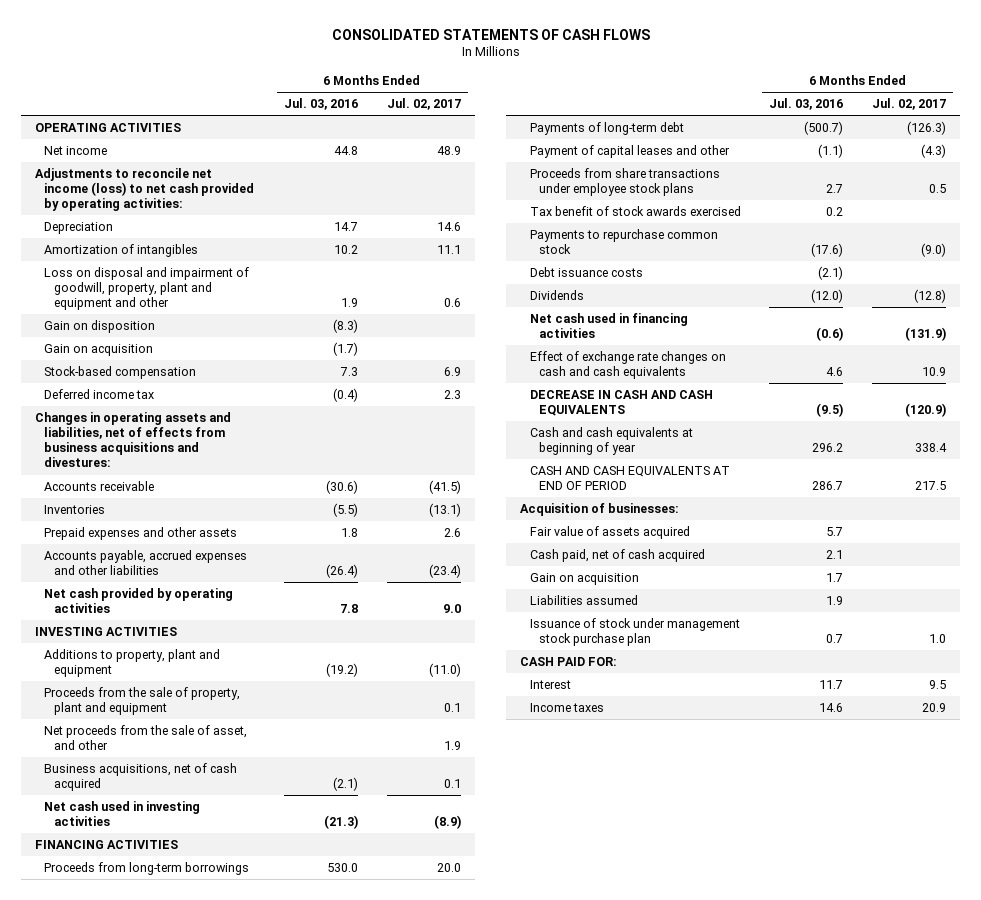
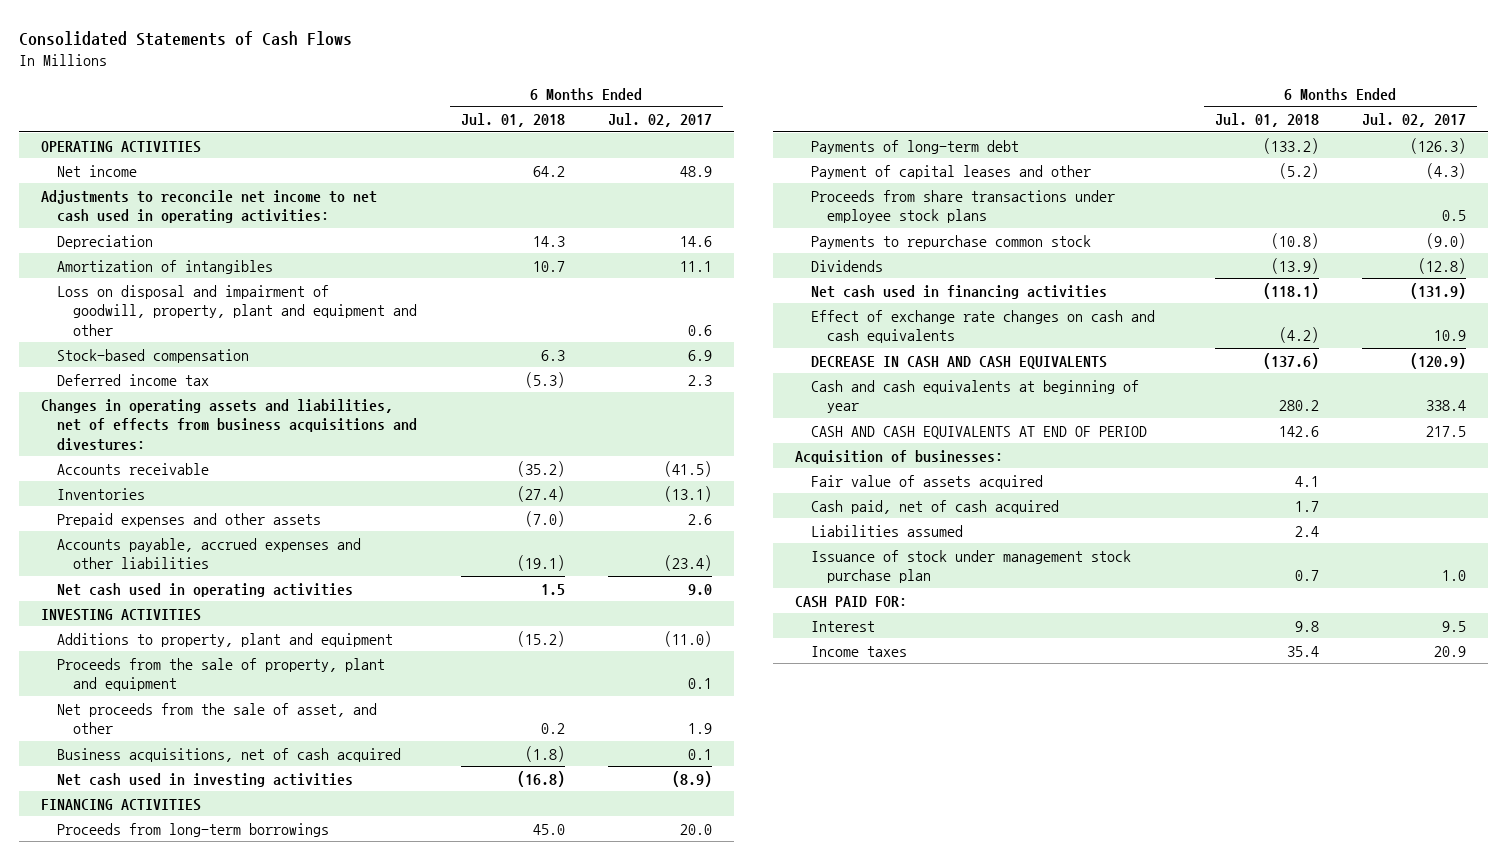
[331,28,650,40] CONSOLIDATED STATEMENTS OF CASH FLOWS -> [19,30,353,46] Consolidated Statements of Cash Flows
[284,98,359,111] Jul. 03, 2016 -> none
none -> [460,112,565,127] Jul. 01, 2018
[35,168,255,212] Adjustments to reconcile net income (loss) to net cash provided by operating activities: -> [40,189,377,224] Adjustments to reconcile net income to net cash used in operating activities:
[44,320,156,334] Gain on disposition -> none
[44,344,154,357] Gain on acquisition -> none
[44,588,234,614] Net cash provided by operating activities -> [56,582,353,597] Net cash used in operating activities
[529,206,741,217] Tax benefit of stock awards exercised -> none
[529,267,643,278] Debt issuance costs -> none
[529,573,639,586] Gain on acquisition -> none

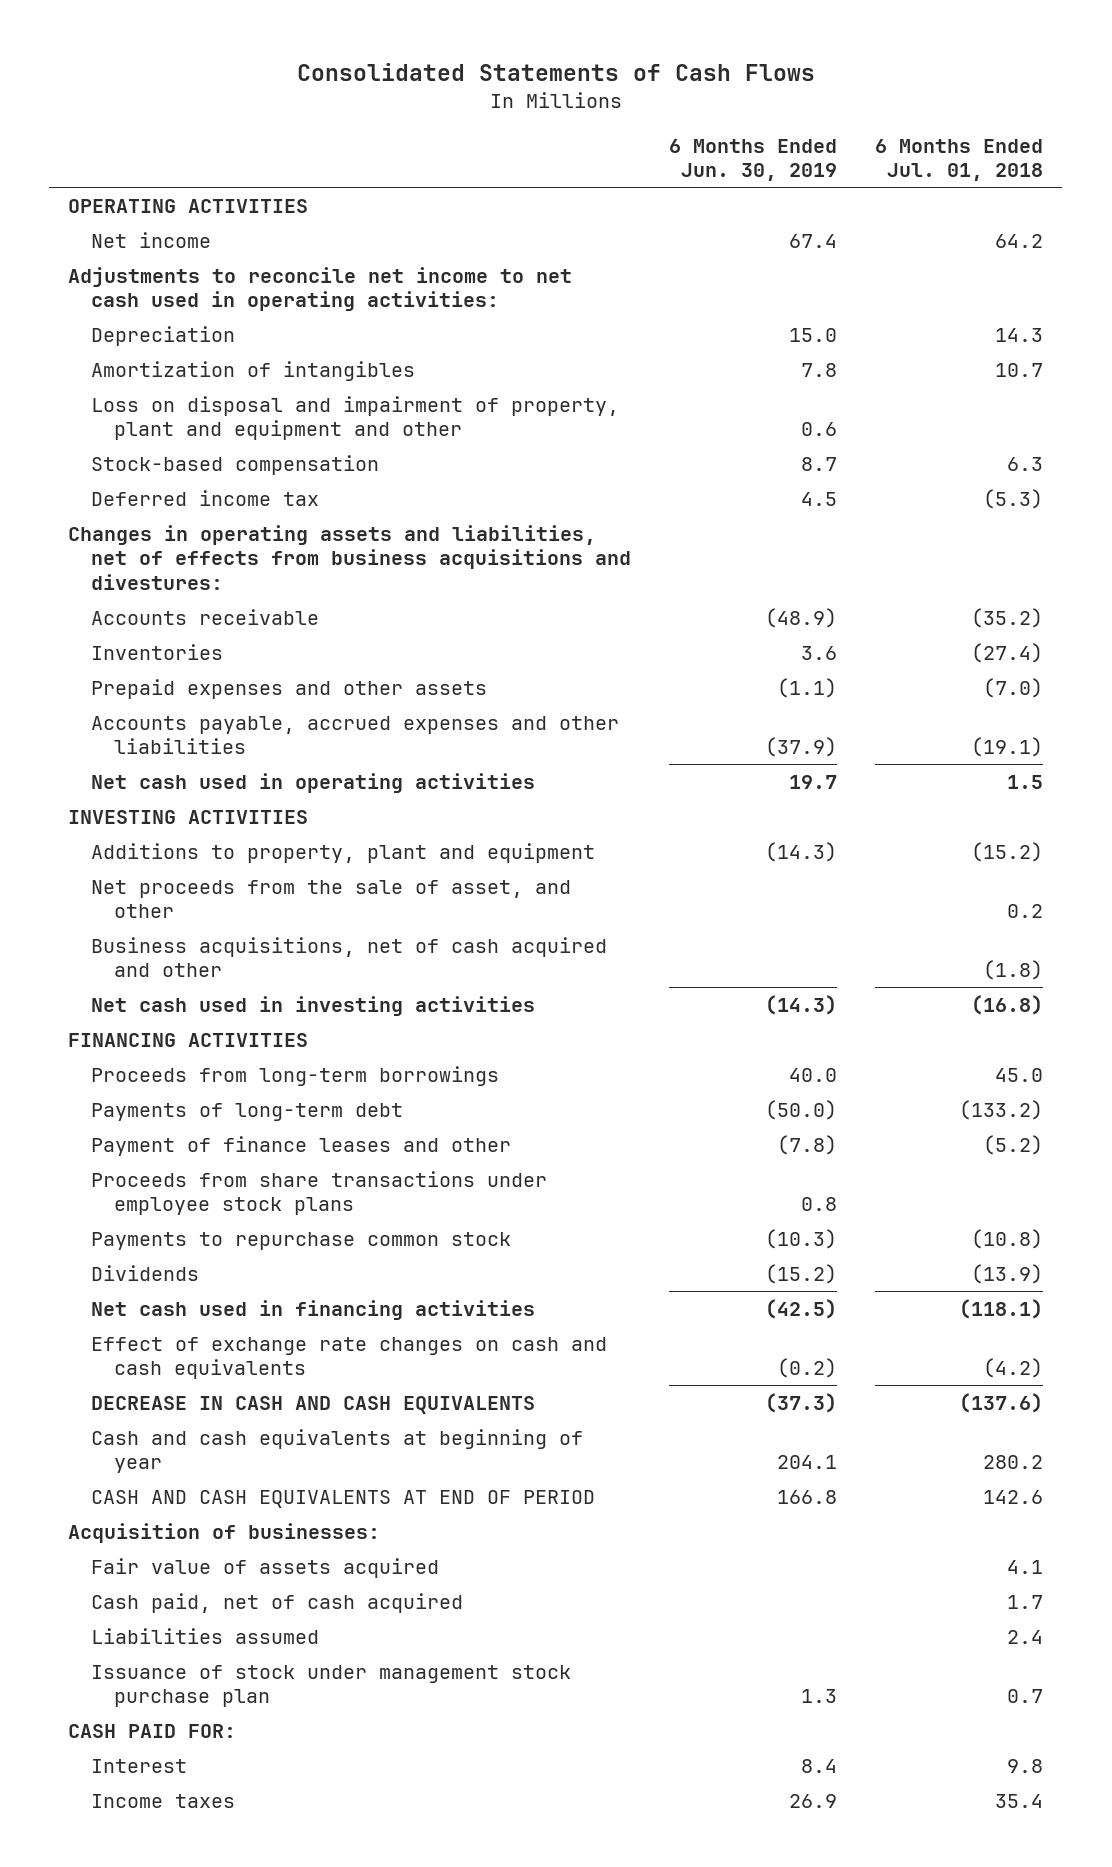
[607,112,712,127] Jul. 02, 2017 -> none
none -> [669,138,838,182] 6 Months Ended Jun. 30, 2019
[56,284,418,336] Loss on disposal and impairment of goodwill, property, plant and equipment and other -> [91,395,620,441] Loss on disposal and impairment of property, plant and equipment and other
[56,657,385,692] Proceeds from the sale of property, plant and equipment -> none
[56,747,401,762] Business acquisitions, net of cash acquired -> [91,936,608,978] Business acquisitions, net of cash acquired and other
[811,164,1092,179] Payment of capital leases and other -> [91,1135,512,1156] Payment of finance leases and other

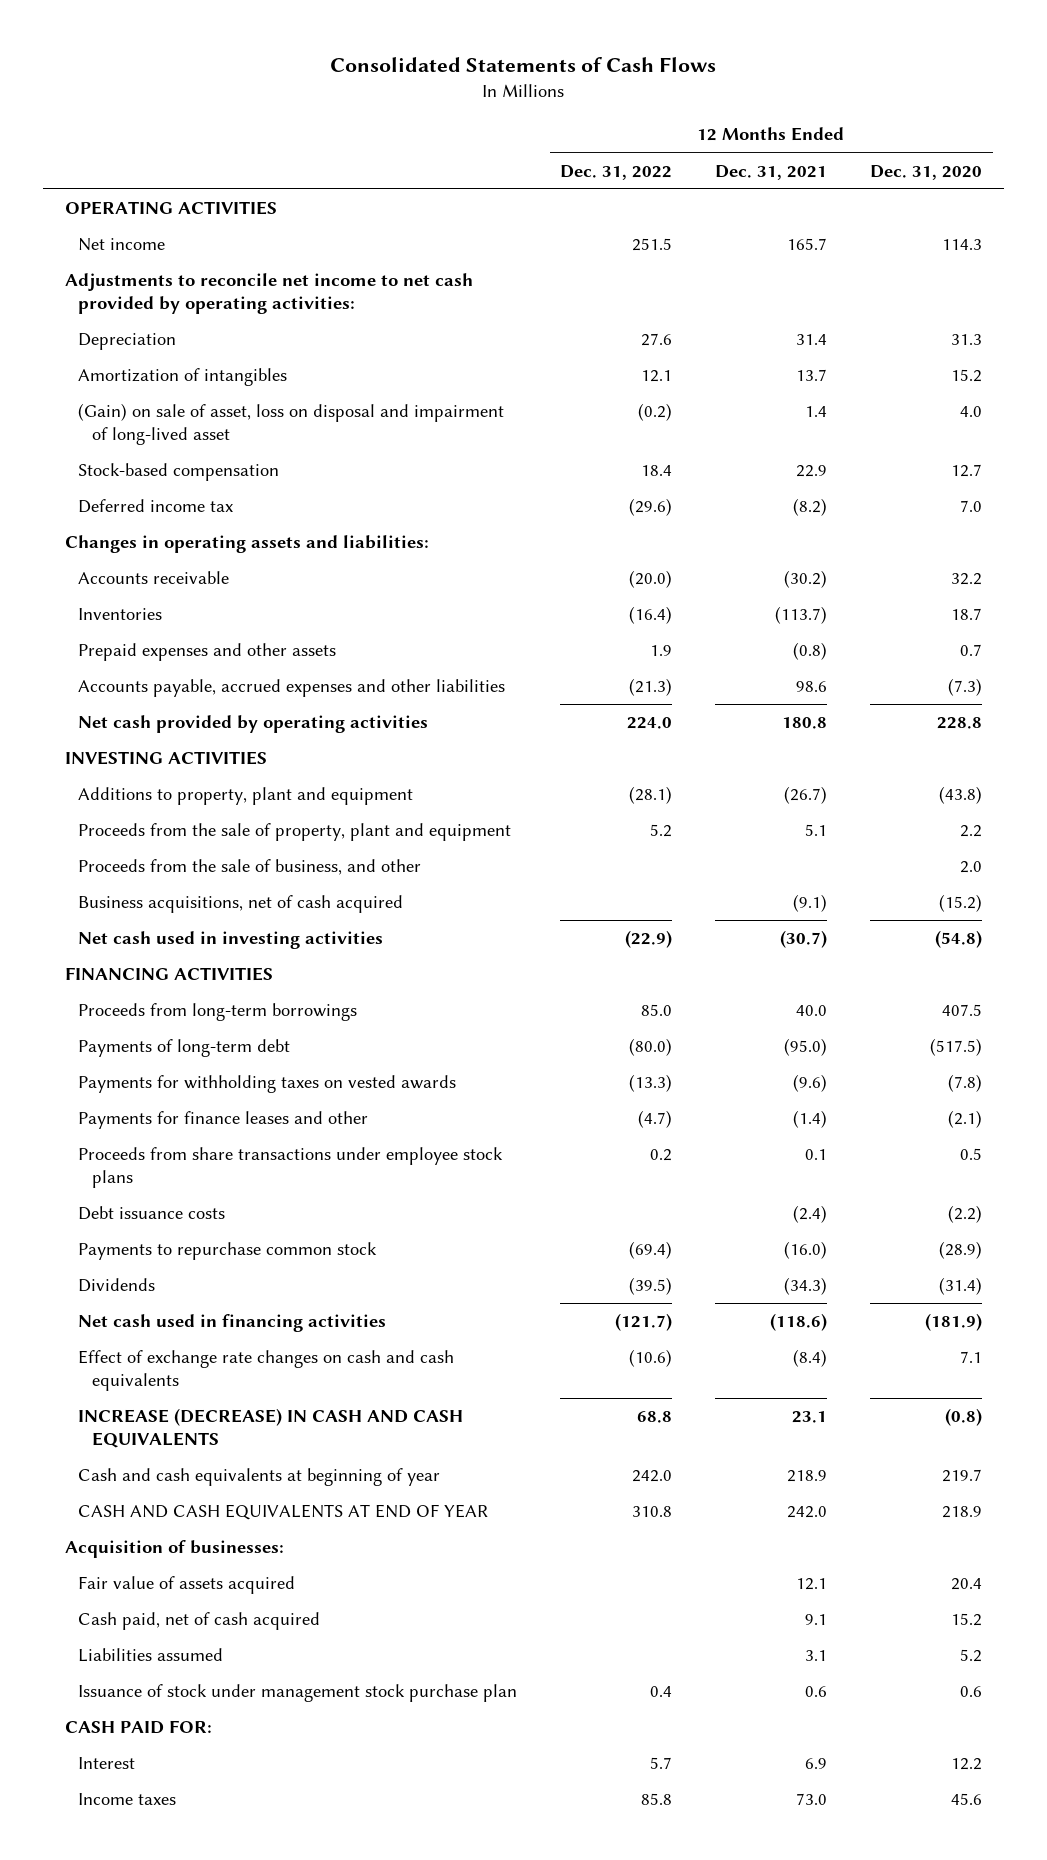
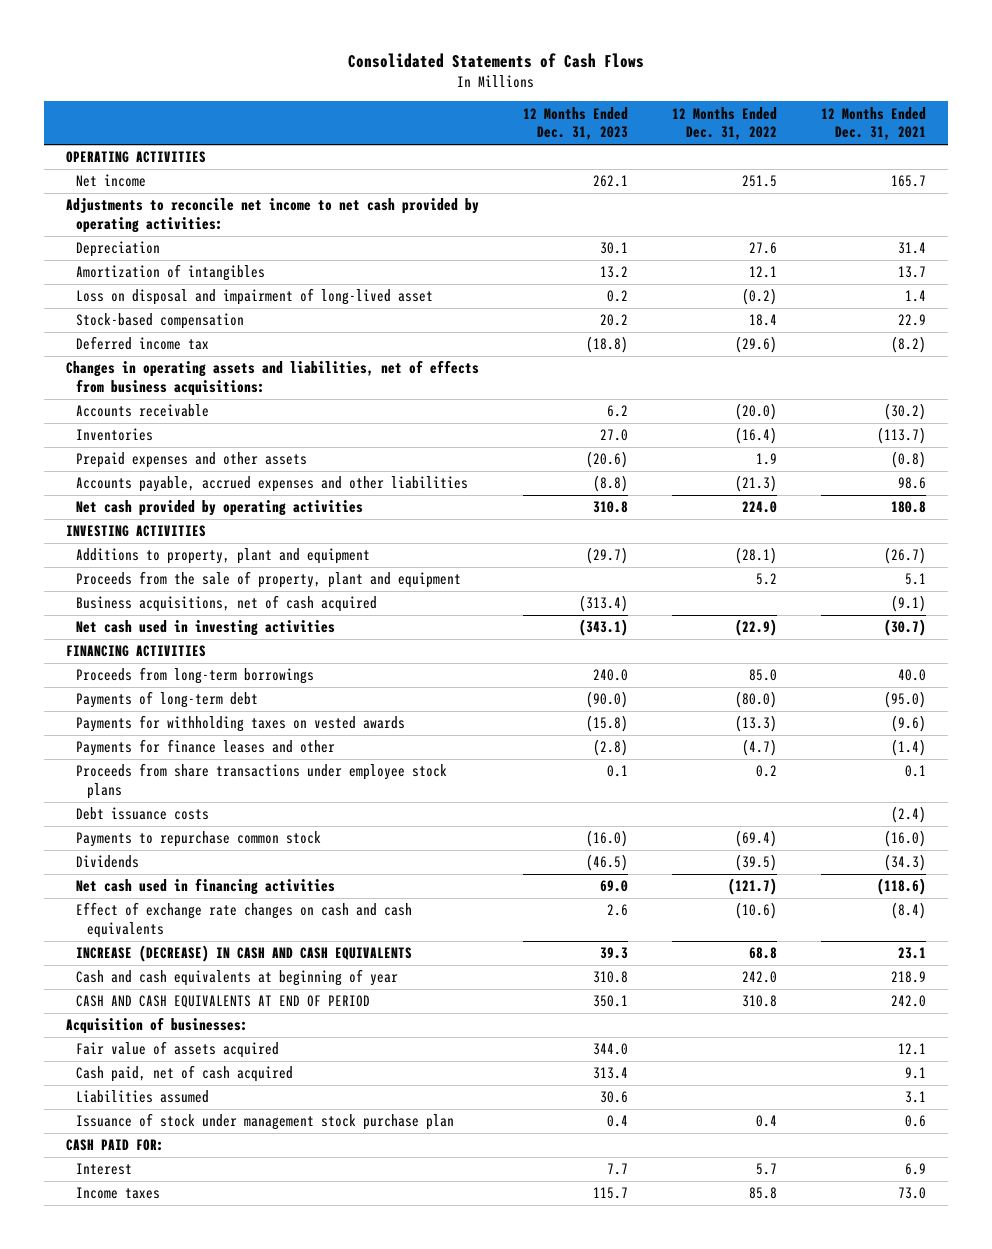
[870,164,983,180] Dec. 31, 2020 -> none
none -> [522,106,628,141] 12 Months Ended Dec. 31, 2023
[78,403,505,446] (Gain) on sale of asset, loss on disposal and impairment of long-lived asset -> [76,288,434,306] Loss on disposal and impairment of long-lived asset
[64,535,429,554] Changes in operating assets and liabilities: -> [65,360,479,397] Changes in operating assets and liabilities, net of effects from business acquisitions:
[78,859,422,876] Proceeds from the sale of business, and other -> none
[78,1504,489,1521] CASH AND CASH EQUIVALENTS AT END OF YEAR -> [76,995,371,1009] CASH AND CASH EQUIVALENTS AT END OF PERIOD

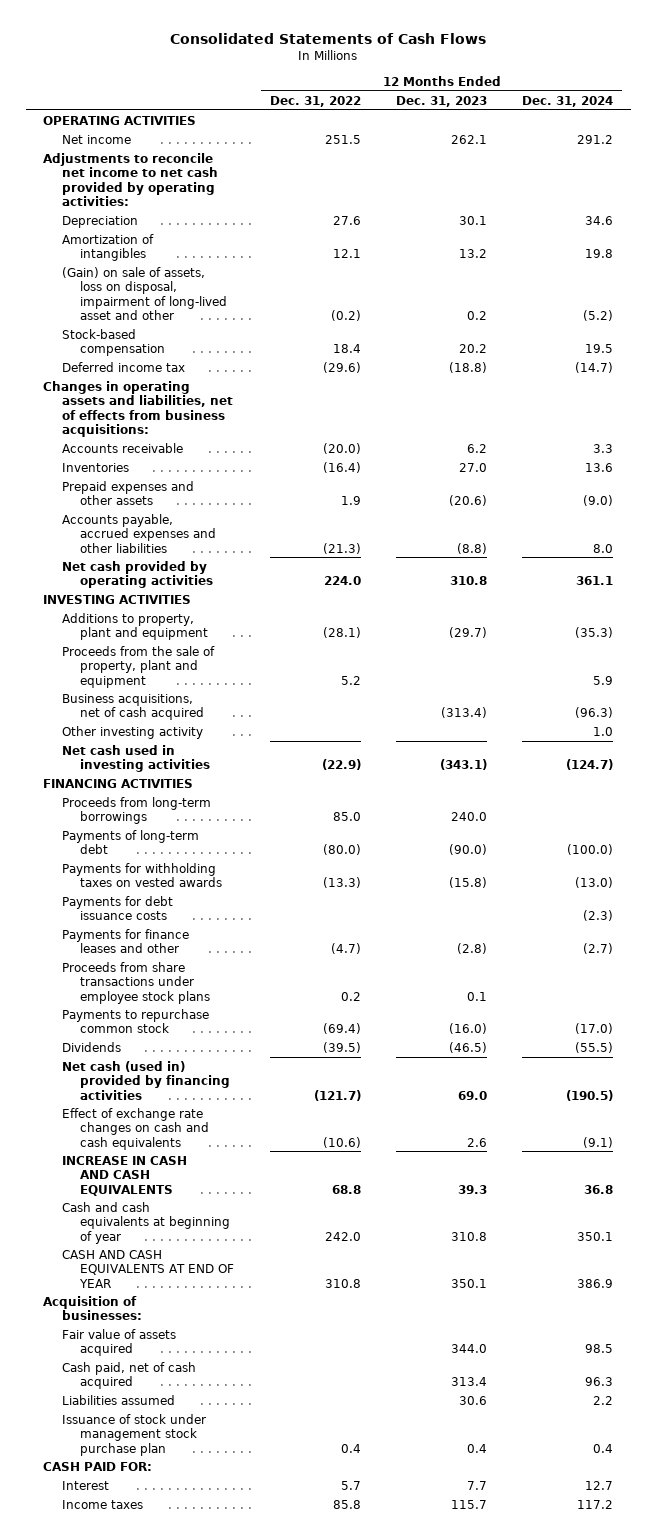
[821,106,927,141] 12 Months Ended Dec. 31, 2021 -> none
none -> [522,95,614,107] Dec. 31, 2024
[76,288,434,306] Loss on disposal and impairment of long-lived asset -> [61,266,228,320] (Gain) on sale of assets, loss on disposal, impairment of long-lived asset and other
none -> [61,725,203,739] Other investing activity
none -> [61,895,173,921] Payments for debt issuance costs
[76,807,210,821] Debt issuance costs -> none
[76,878,336,896] Net cash used in financing activities -> [61,1060,231,1100] Net cash (used in) provided by financing activities
[76,945,413,963] INCREASE (DECREASE) IN CASH AND CASH EQUIVALENTS -> [61,1155,187,1196] INCREASE IN CASH AND CASH EQUIVALENTS
[76,995,371,1009] CASH AND CASH EQUIVALENTS AT END OF PERIOD -> [61,1249,235,1288] CASH AND CASH EQUIVALENTS AT END OF YEAR

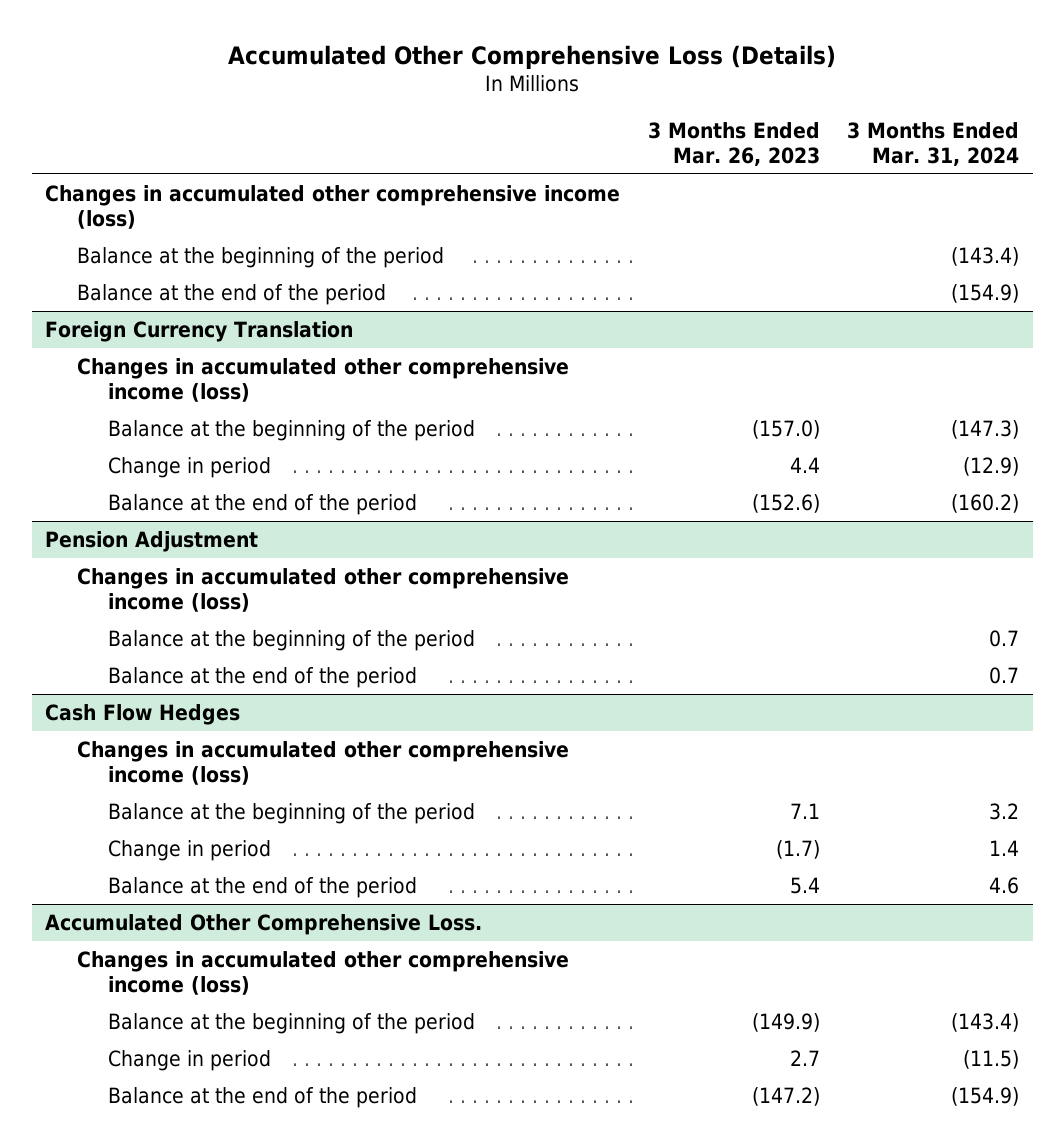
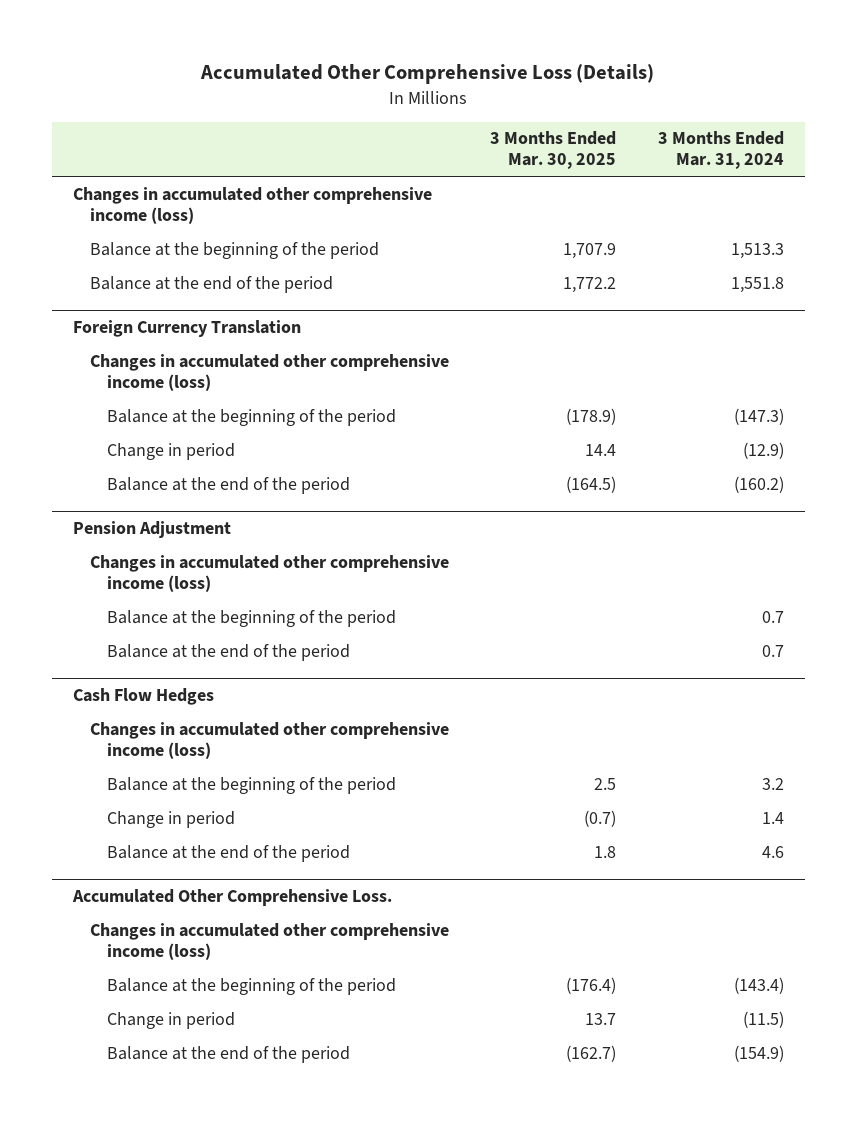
[647,121,820,167] 3 Months Ended Mar. 26, 2023 -> none
none -> [490,131,617,170] 3 Months Ended Mar. 30, 2025
[951,246,1020,266] (143.4) -> [730,242,784,259] 1,513.3
[951,283,1020,303] (154.9) -> [730,276,784,293] 1,551.8

